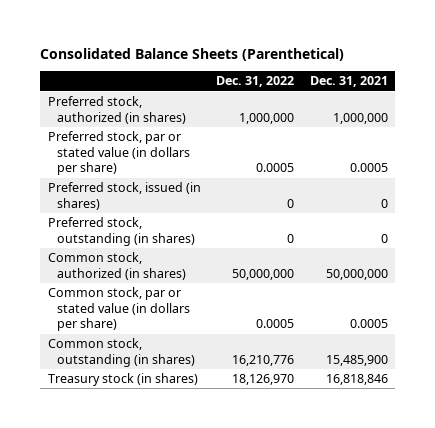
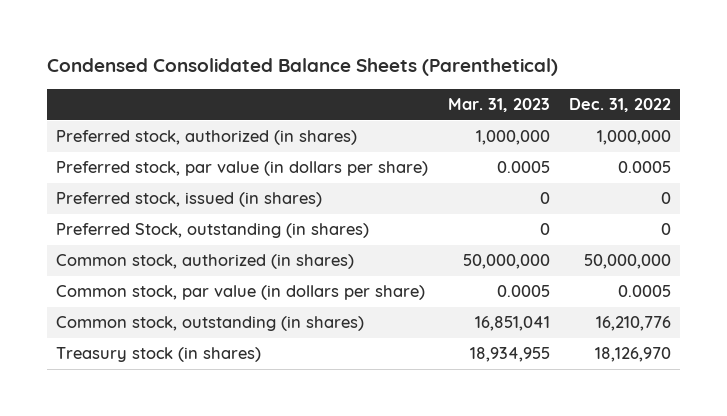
[40,48,345,62] Consolidated Balance Sheets (Parenthetical) -> [46,58,558,77] Condensed Consolidated Balance Sheets (Parenthetical)
[309,76,388,88] Dec. 31, 2021 -> none
none -> [447,98,550,113] Mar. 31, 2023
[47,131,190,176] Preferred stock, par or stated value (in dollars per share) -> [56,161,429,177] Preferred stock, par value (in dollars per share)
[47,217,195,246] Preferred stock, outstanding (in shares) -> [56,223,370,239] Preferred Stock, outstanding (in shares)
[47,287,190,332] Common stock, par or stated value (in dollars per share) -> [56,285,426,301] Common stock, par value (in dollars per share)

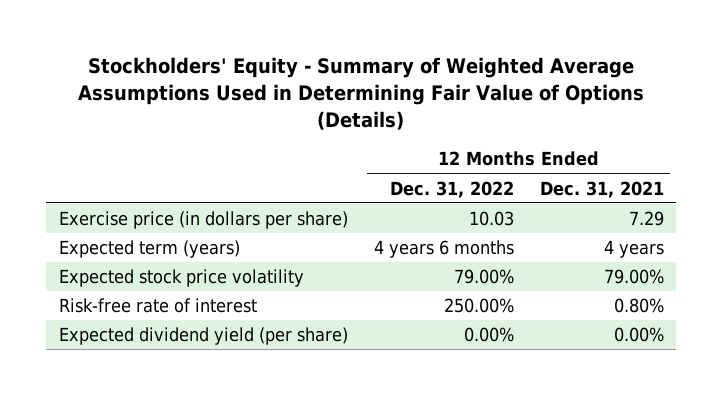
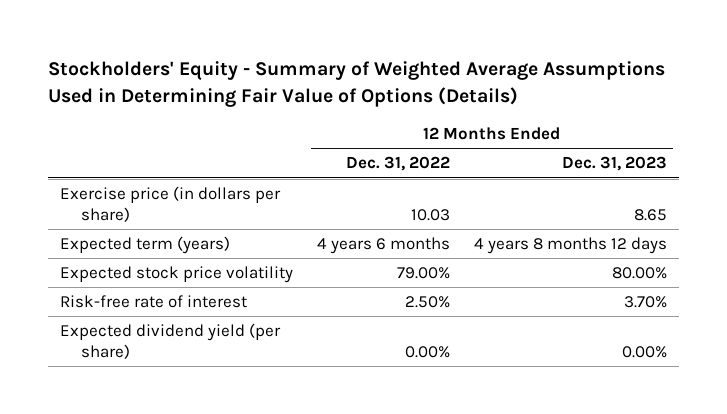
[539,180,664,198] Dec. 31, 2021 -> none
none -> [562,156,668,172] Dec. 31, 2023
[443,297,514,313] 250.00% -> [405,296,451,309] 2.50%

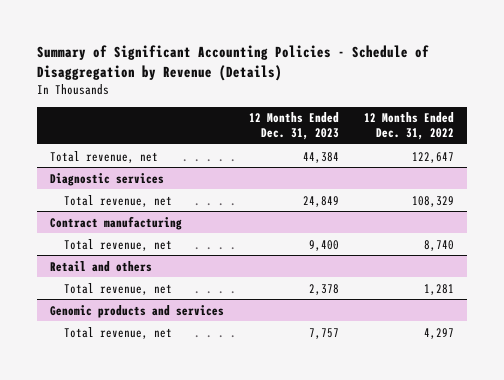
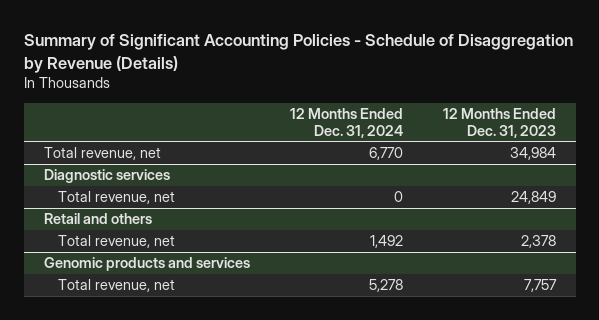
[364,112,455,141] 12 Months Ended Dec. 31, 2022 -> none
none -> [289,107,403,138] 12 Months Ended Dec. 31, 2024
[302,151,339,163] 44,384 -> [509,147,556,161] 34,984
[49,215,182,230] Contract manufacturing -> none
[64,238,173,251] Total revenue, net -> none

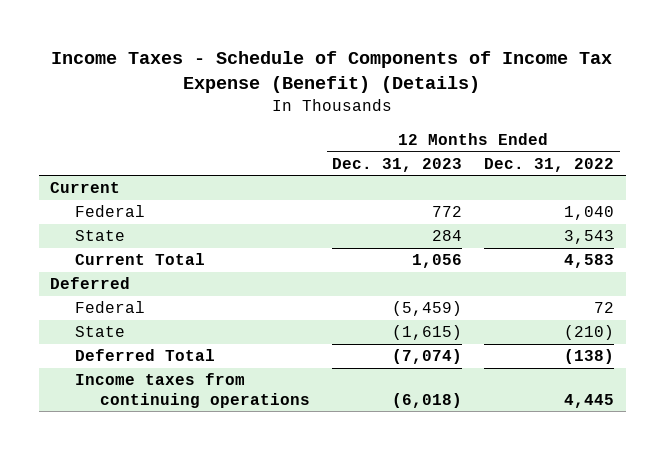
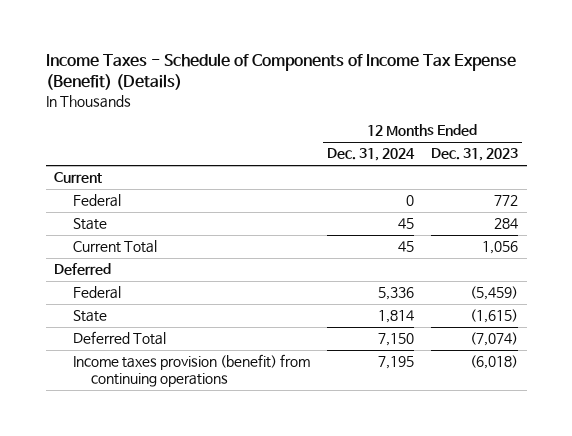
[484,157,615,172] Dec. 31, 2022 -> none
none -> [326,148,415,162] Dec. 31, 2024
[75,373,311,408] Income taxes from continuing operations -> [72,354,310,388] Income taxes provision (benefit) from continuing operations

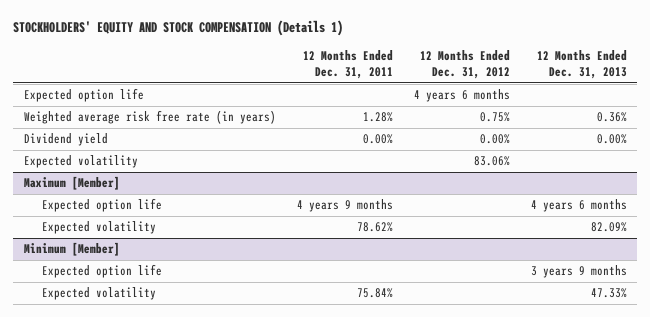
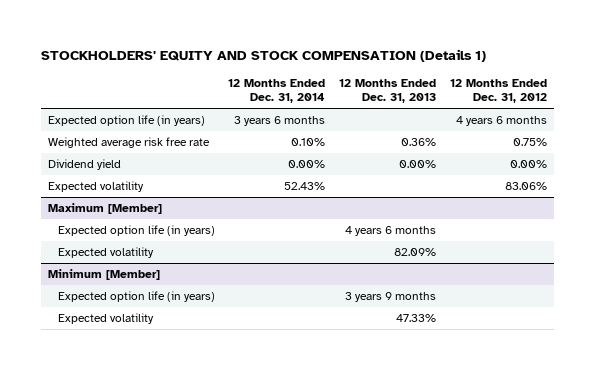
[302,49,393,79] 12 Months Ended Dec. 31, 2011 -> none
none -> [228,78,326,104] 12 Months Ended Dec. 31, 2014
[23,88,144,103] Expected option life -> [48,115,206,127] Expected option life (in years)
[23,110,276,125] Weighted average risk free rate (in years) -> [48,137,211,149] Weighted average risk free rate
[41,198,162,213] Expected option life -> [57,225,215,237] Expected option life (in years)
[41,264,162,279] Expected option life -> [57,291,215,303] Expected option life (in years)

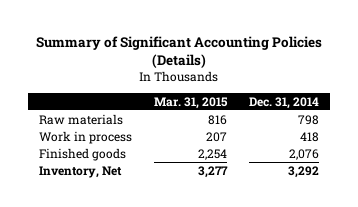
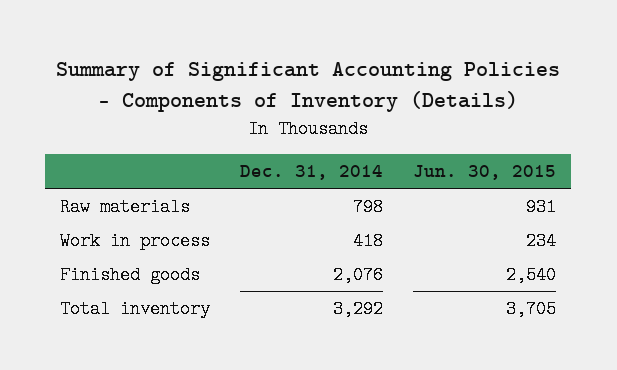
[36,35,323,69] Summary of Significant Accounting Policies (Details) -> [56,62,561,113] Summary of Significant Accounting Policies - Components of Inventory (Details)
[154,96,229,109] Mar. 31, 2015 -> none
none -> [413,165,557,181] Jun. 30, 2015
[39,165,123,178] Inventory, Net -> [60,300,211,319] Total inventory

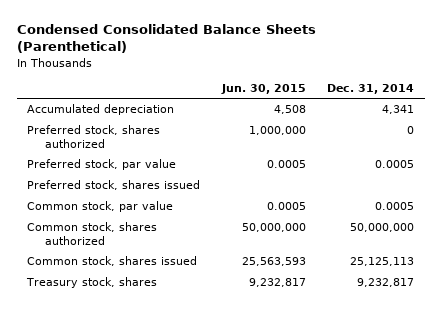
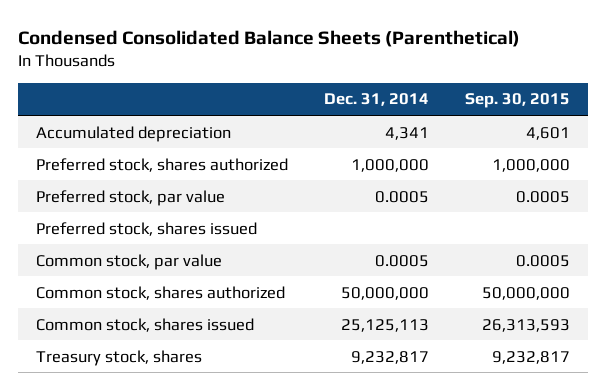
[220,84,306,95] Jun. 30, 2015 -> none
none -> [465,93,571,109] Sep. 30, 2015
[407,126,415,135] 0 -> [351,158,430,172] 1,000,000

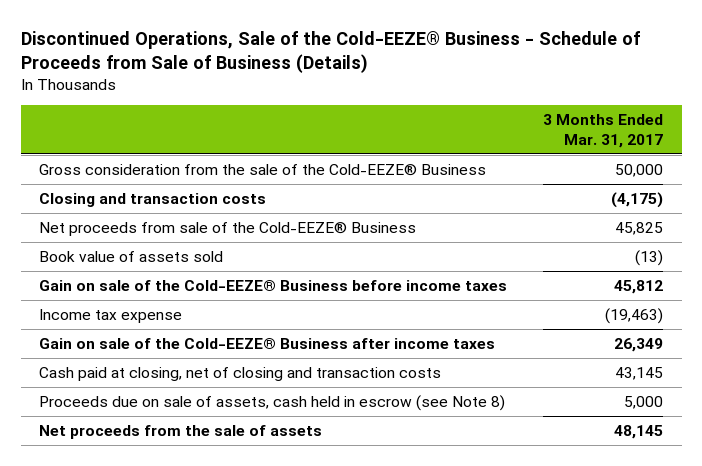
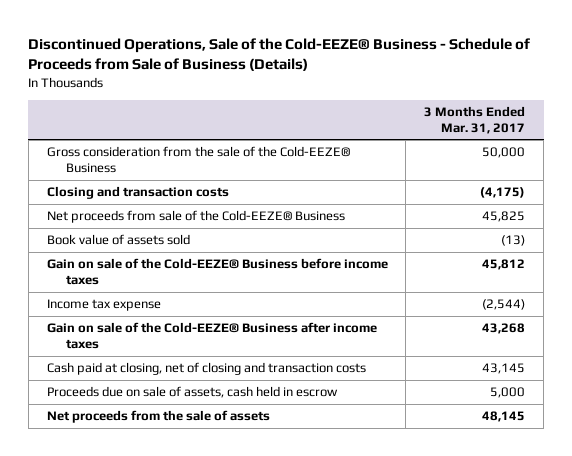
[605,307,664,324] (19,463) -> [482,299,526,311] (2,544)
[614,337,664,352] 26,349 -> [482,323,526,335] 43,268
[38,394,505,411] Proceeds due on sale of assets, cash held in escrow (see Note 8) -> [46,386,338,399] Proceeds due on sale of assets, cash held in escrow

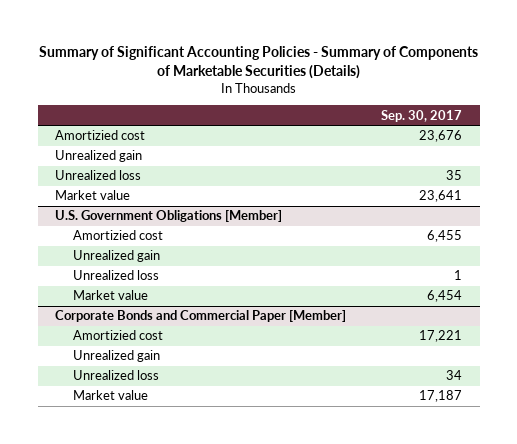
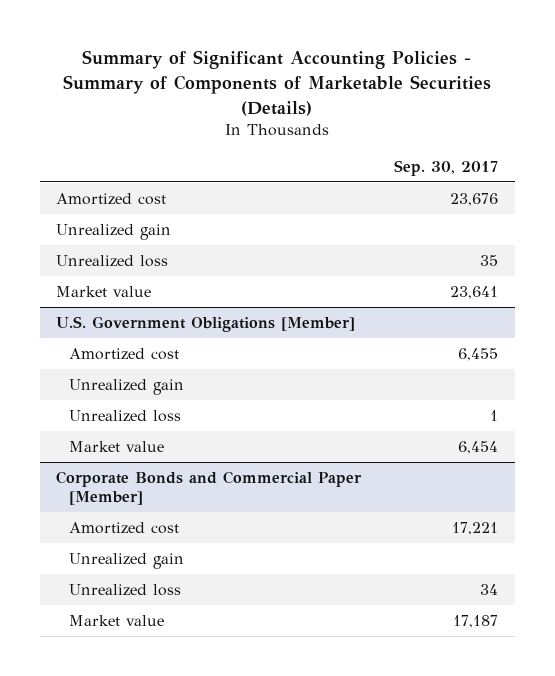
[55,130,146,141] Amortizied cost -> [56,192,167,205] Amortized cost
[73,230,164,241] Amortizied cost -> [69,347,180,360] Amortized cost
[73,330,164,341] Amortizied cost -> [69,521,180,534] Amortized cost

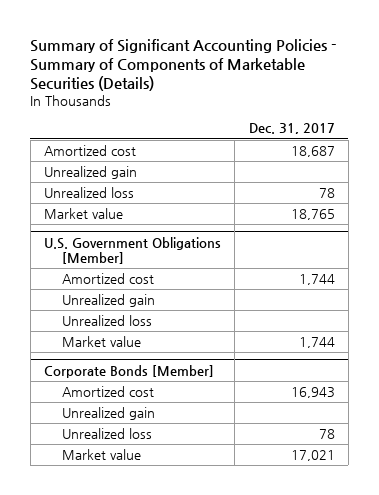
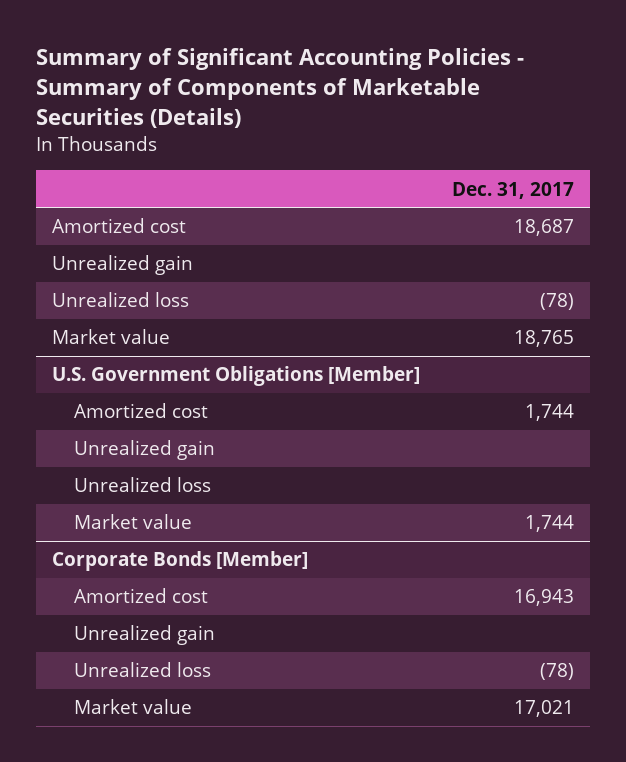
[318,188,335,199] 78 -> [540,293,575,311] (78)
[318,429,335,440] 78 -> [540,663,575,681] (78)

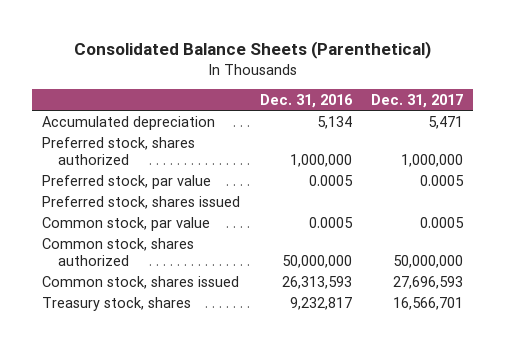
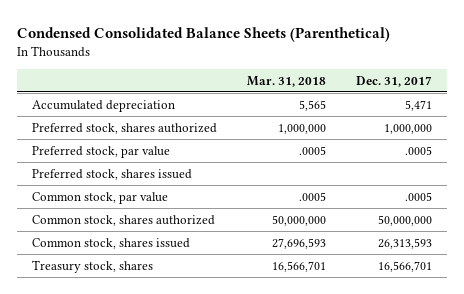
[73,40,431,59] Consolidated Balance Sheets (Parenthetical) -> [17,26,391,42] Condensed Consolidated Balance Sheets (Parenthetical)
[259,93,353,108] Dec. 31, 2016 -> none
none -> [246,75,326,87] Mar. 31, 2018
[420,174,465,186] 0.0005 -> [404,145,432,155] .0005
[420,216,465,228] 0.0005 -> [404,191,432,201] .0005
[393,275,464,289] 27,696,593 -> [377,237,432,249] 26,313,593

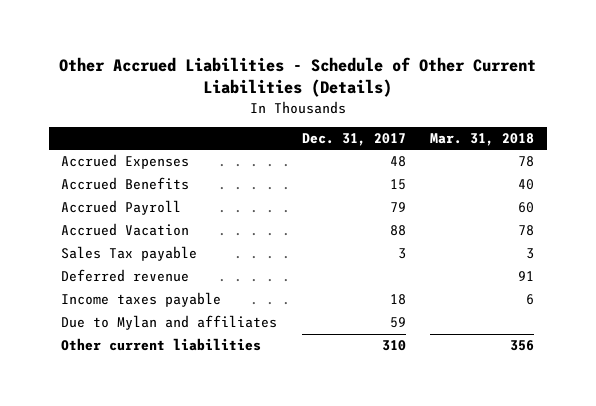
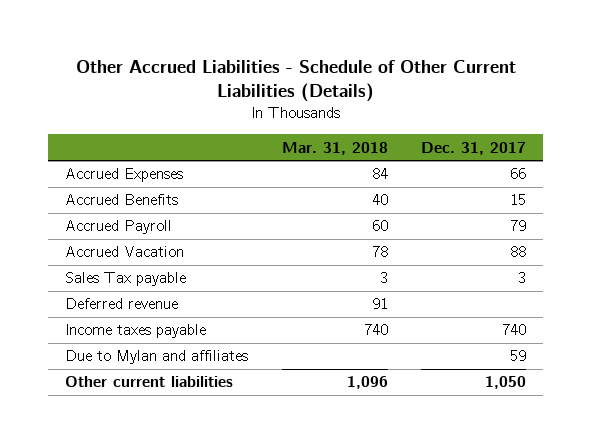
[389,156,406,168] 48 -> [510,168,527,180] 66
[518,156,535,168] 78 -> [371,168,388,180] 84
[389,294,406,306] 18 -> [502,324,527,336] 740
[526,294,535,306] 6 -> [363,324,388,336] 740
[381,340,406,352] 310 -> [485,376,527,390] 1,050
[510,340,535,352] 356 -> [346,376,388,390] 1,096

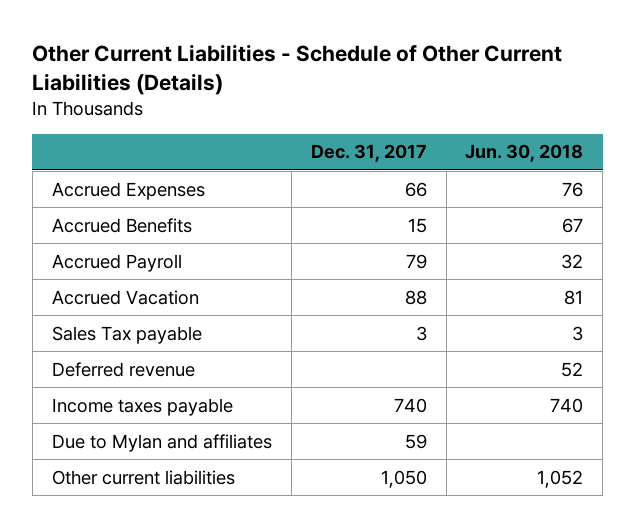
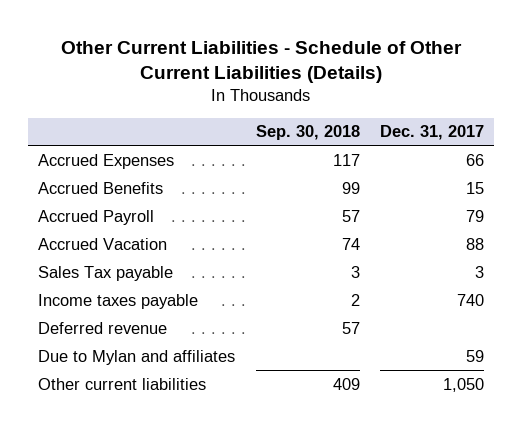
[465,144,584,163] Jun. 30, 2018 -> none
none -> [255,125,360,141] Sep. 30, 2018
[51,361,195,377] Deferred revenue -> [38,321,168,334] Deferred revenue

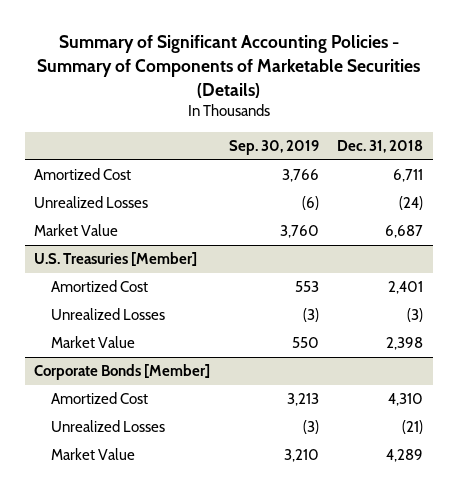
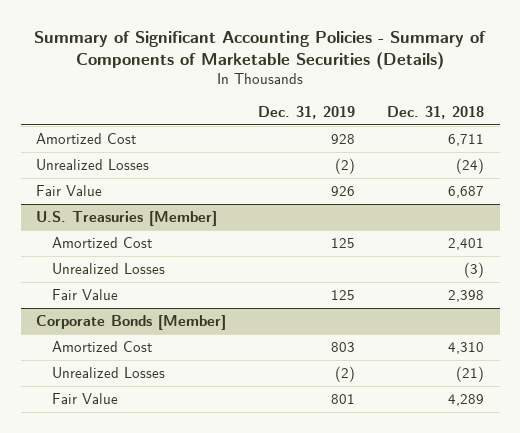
[228,140,319,156] Sep. 30, 2019 -> none
none -> [258,105,356,119] Dec. 31, 2019
[34,224,119,237] Market Value -> [36,185,103,197] Fair Value
[50,336,135,349] Market Value -> [52,289,119,301] Fair Value
[50,448,135,461] Market Value -> [52,393,119,405] Fair Value

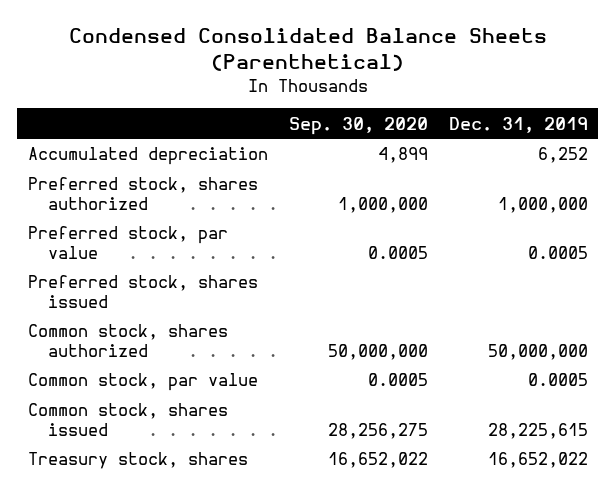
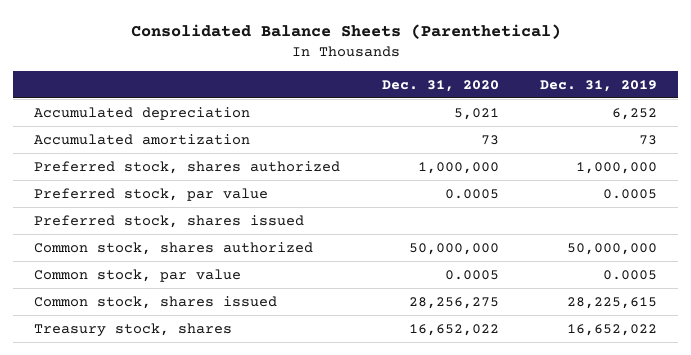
[68,27,547,71] Condensed Consolidated Balance Sheets (Parenthetical) -> [130,24,561,40] Consolidated Balance Sheets (Parenthetical)
[288,116,428,135] Sep. 30, 2020 -> none
none -> [381,79,499,92] Dec. 31, 2020
none -> [33,133,250,145] Accumulated amortization

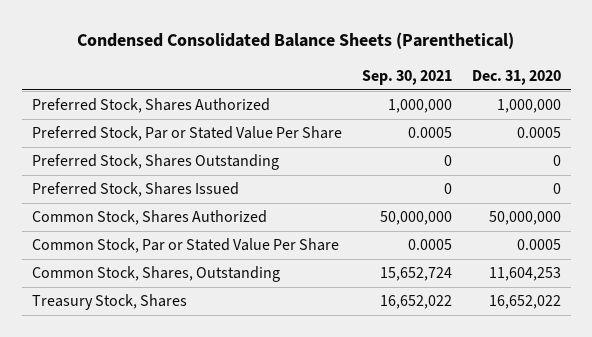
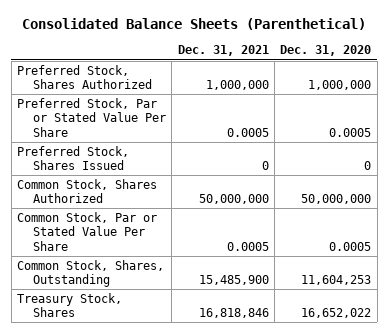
[77,32,515,50] Condensed Consolidated Balance Sheets (Parenthetical) -> [22,18,367,31] Consolidated Balance Sheets (Parenthetical)
[361,70,452,86] Sep. 30, 2021 -> none
none -> [177,45,269,57] Dec. 31, 2021
[31,154,279,171] Preferred Stock, Shares Outstanding -> none

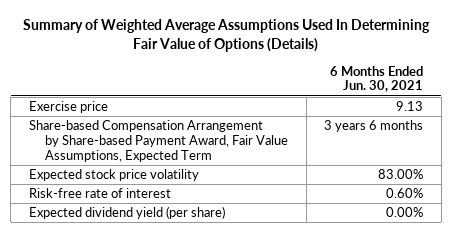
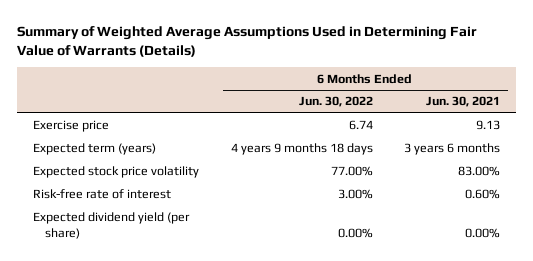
[22,18,430,53] Summary of Weighted Average Assumptions Used In Determining Fair Value of Options (Details) -> [16,25,477,58] Summary of Weighted Average Assumptions Used in Determining Fair Value of Warrants (Details)
none -> [298,96,373,108] Jun. 30, 2022
[28,120,289,162] Share-based Compensation Arrangement by Share-based Payment Award, Fair Value Assumptions, Expected Term -> [32,143,156,156] Expected term (years)

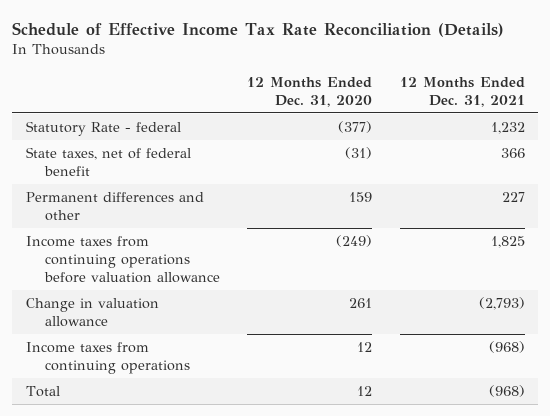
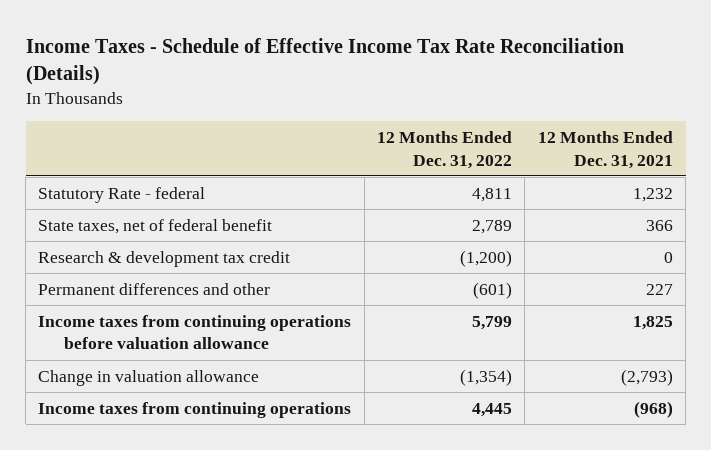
[12,21,505,37] Schedule of Effective Income Tax Rate Reconciliation (Details) -> [25,37,624,86] Income Taxes - Schedule of Effective Income Tax Rate Reconciliation (Details)
[247,76,373,108] 12 Months Ended Dec. 31, 2020 -> none
none -> [377,130,513,169] 12 Months Ended Dec. 31, 2022
none -> [38,250,291,267] Research & development tax credit
[25,385,60,397] Total -> none

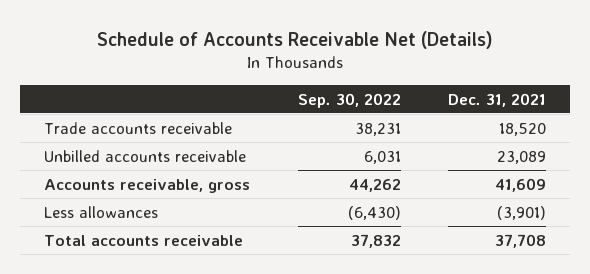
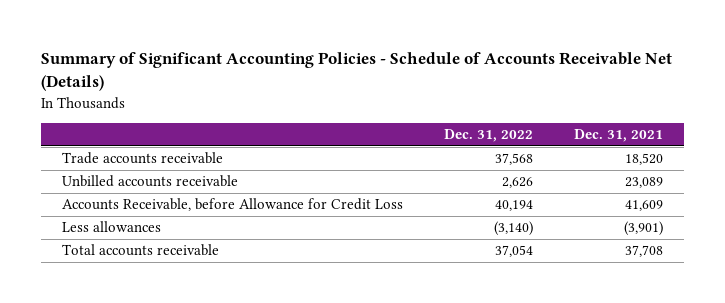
[97,30,494,49] Schedule of Accounts Receivable Net (Details) -> [41,52,673,92] Summary of Significant Accounting Policies - Schedule of Accounts Receivable Net (Details)
[297,92,401,108] Sep. 30, 2022 -> none
none -> [444,129,534,143] Dec. 31, 2022
[43,178,250,193] Accounts receivable, gross -> [61,198,403,212] Accounts Receivable, before Allowance for Credit Loss

